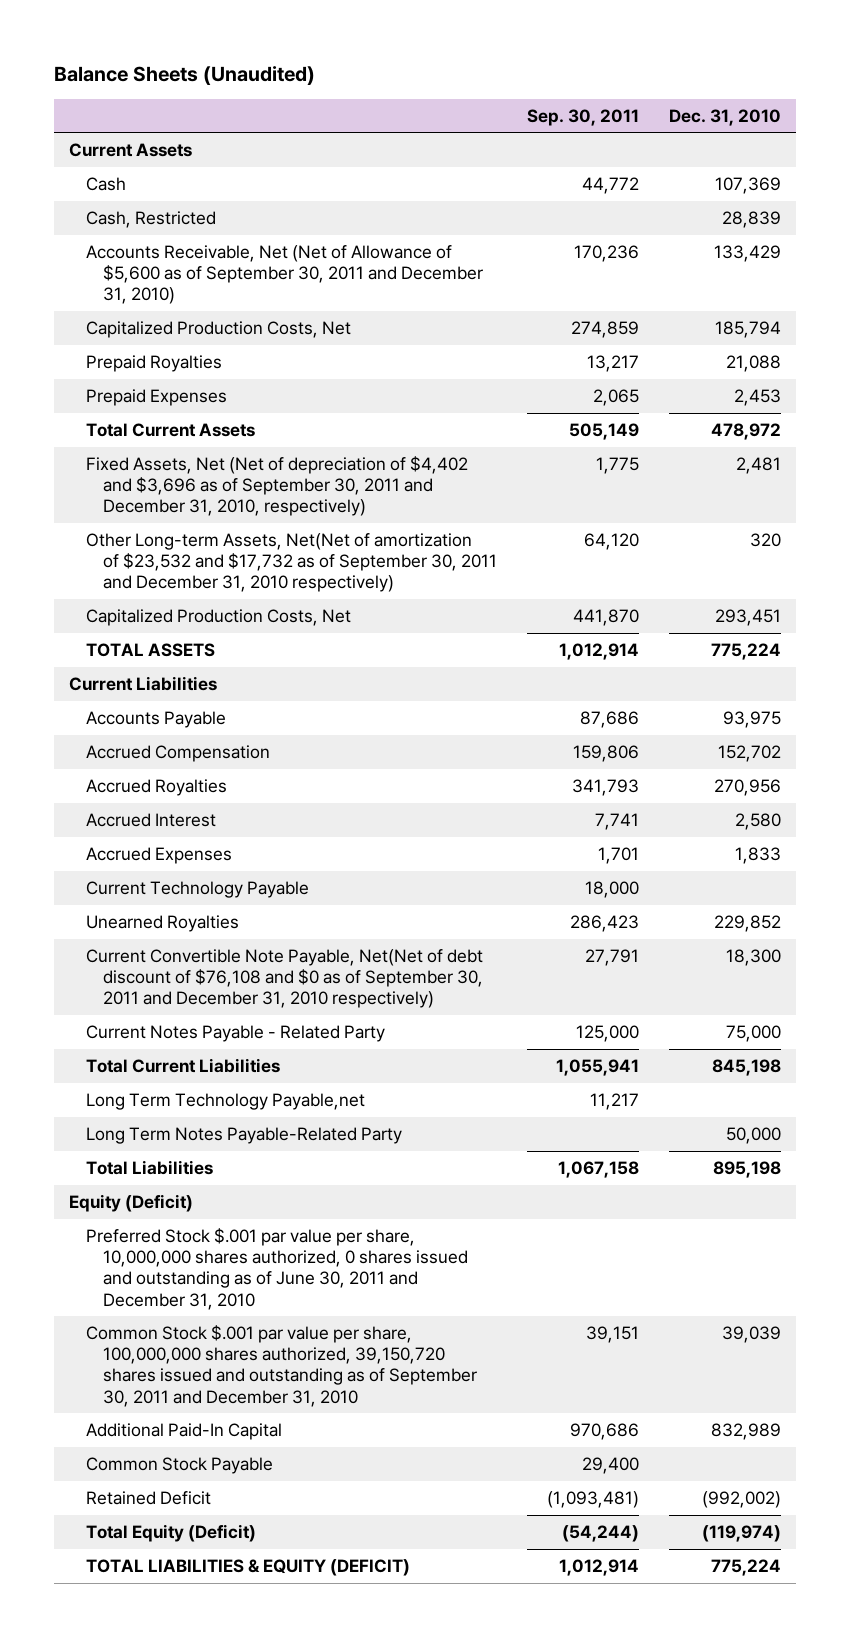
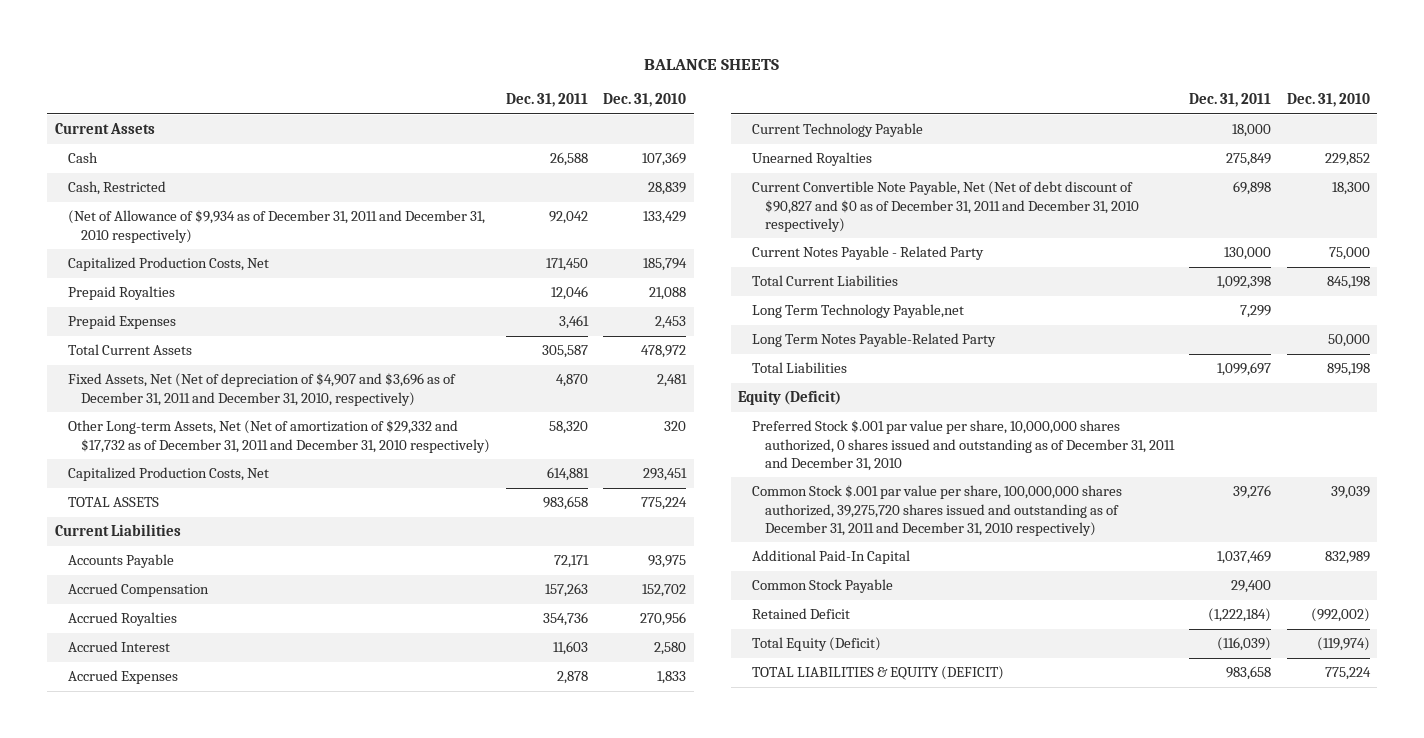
[54,66,316,86] Balance Sheets (Unaudited) -> [644,59,780,71] BALANCE SHEETS
[527,108,640,126] Sep. 30, 2011 -> none
none -> [505,93,588,108] Dec. 31, 2011
[86,245,484,305] Accounts Receivable, Net (Net of Allowance of $5,600 as of September 30, 2011 and December 31, 2010) -> [67,210,485,243] (Net of Allowance of $9,934 as of December 31, 2011 and December 31, 2010 respectively)
[86,456,469,517] Fixed Assets, Net (Net of depreciation of $4,402 and $3,696 as of September 30, 2011 and December 31, 2010, respectively) -> [67,373,456,406] Fixed Assets, Net (Net of depreciation of $4,907 and $3,696 as of December 31, 2011 and December 31, 2010, respectively)
[86,533,498,593] Other Long-term Assets, Net(Net of amortization of $23,532 and $17,732 as of September 30, 2011 and December 31, 2010 respectively) -> [67,420,491,453] Other Long-term Assets, Net (Net of amortization of $29,332 and $17,732 as of December 31, 2011 and December 31, 2010 respectively)
[86,949,484,1009] Current Convertible Note Payable, Net(Net of debt discount of $76,108 and $0 as of September 30, 2011 and December 31, 2010 respectively) -> [751,181,1139,232] Current Convertible Note Payable, Net (Net of debt discount of $90,827 and $0 as of December 31, 2011 and December 31, 2010 respectively)
[86,1228,469,1310] Preferred Stock $.001 par value per share, 10,000,000 shares authorized, 0 shares issued and outstanding as of June 30, 2011 and December 31, 2010 -> [751,420,1175,471] Preferred Stock $.001 par value per share, 10,000,000 shares authorized, 0 shares issued and outstanding as of December 31, 2011 and December 31, 2010
[86,1325,478,1407] Common Stock $.001 par value per share, 100,000,000 shares authorized, 39,150,720 shares issued and outstanding as of September 30, 2011 and December 31, 2010 -> [751,485,1122,536] Common Stock $.001 par value per share, 100,000,000 shares authorized, 39,275,720 shares issued and outstanding as of December 31, 2011 and December 31, 2010 respectively)

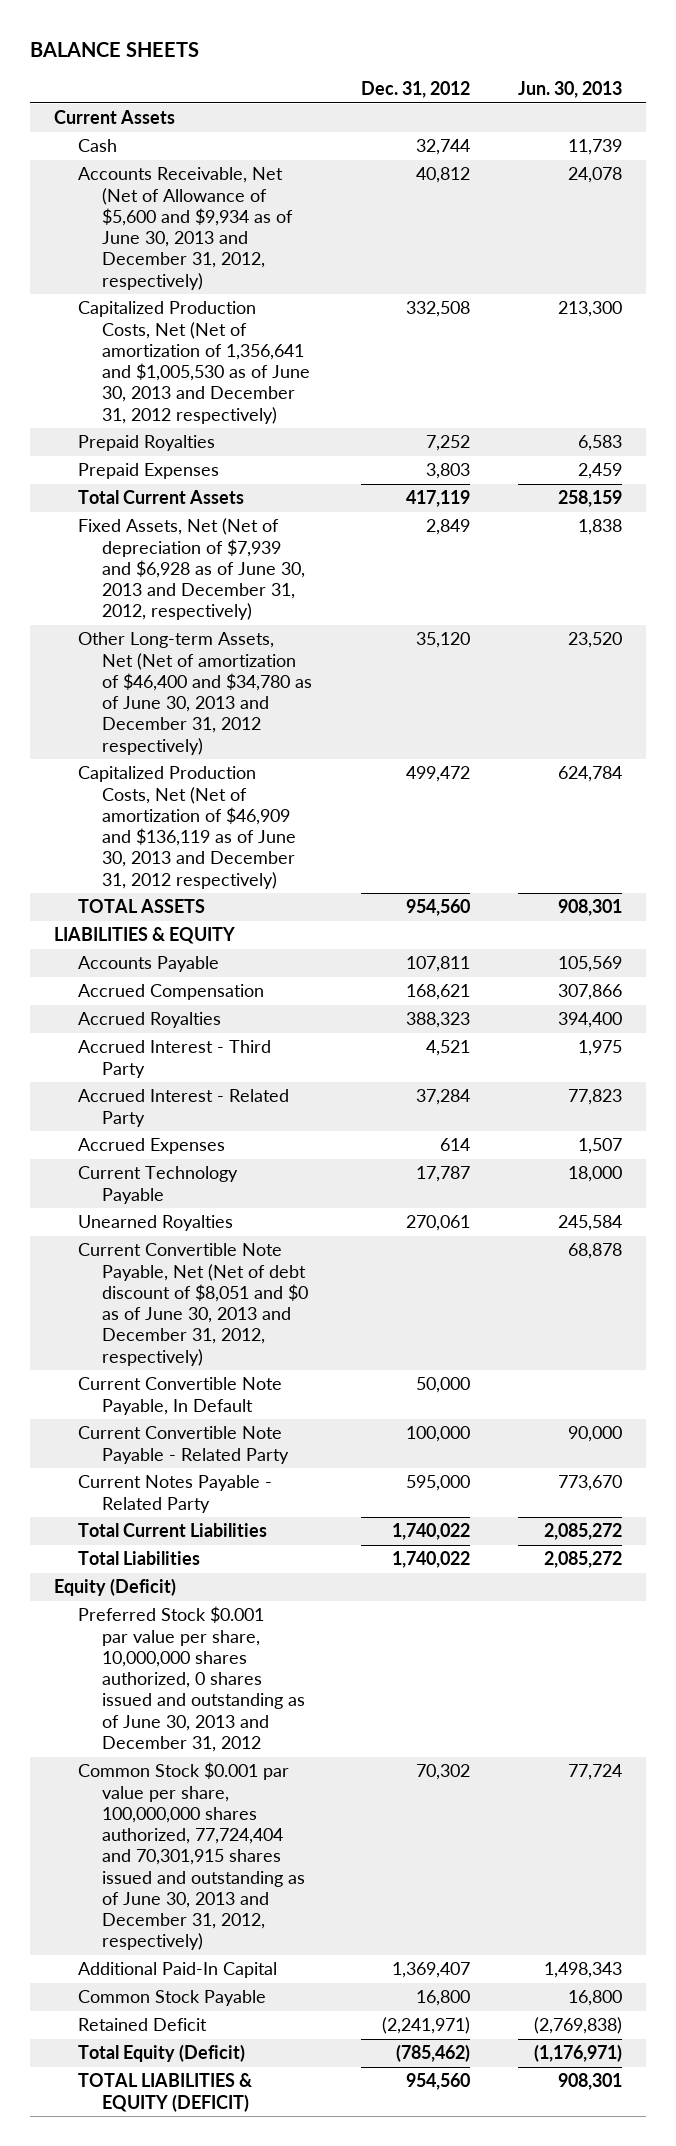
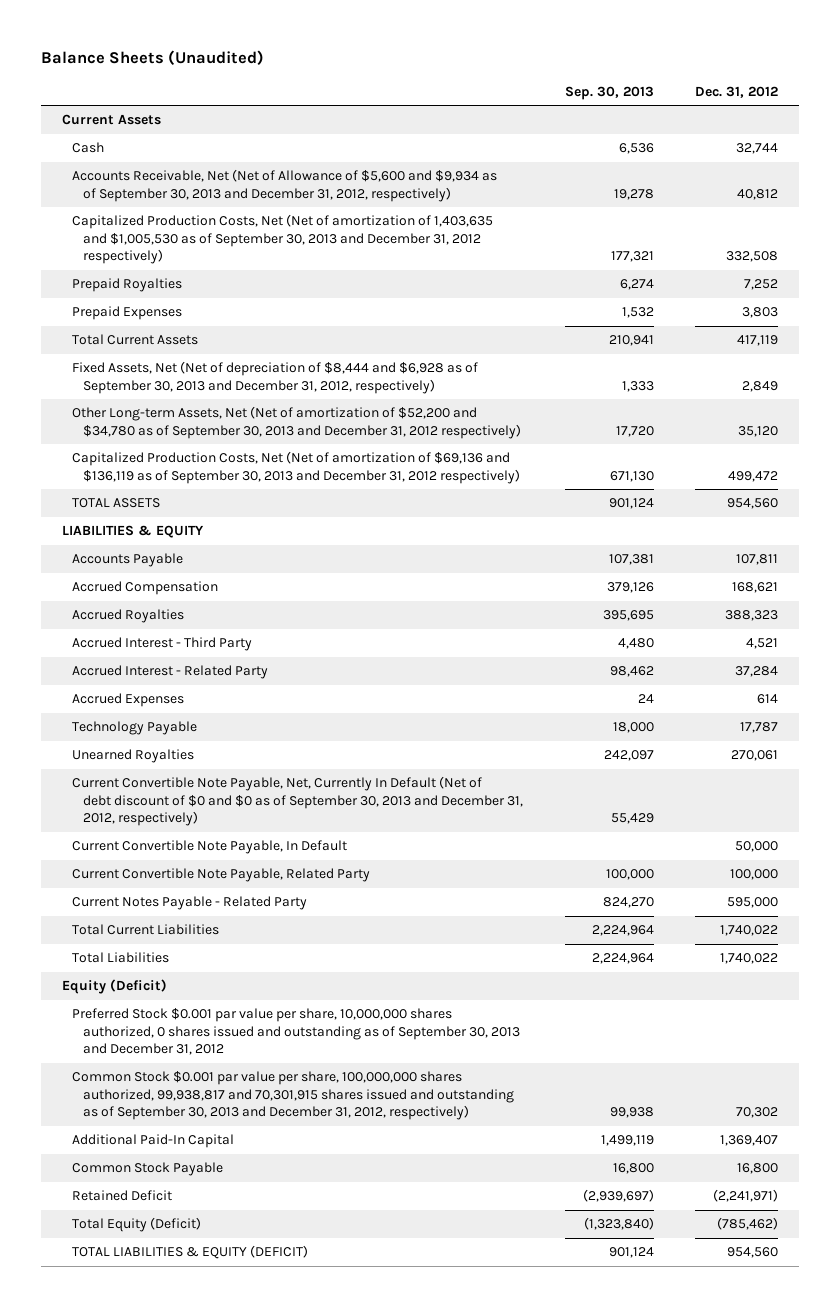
[29,41,199,57] BALANCE SHEETS -> [41,50,265,66] Balance Sheets (Unaudited)
[518,80,623,98] Jun. 30, 2013 -> none
none -> [564,85,654,100] Sep. 30, 2013
[78,167,294,290] Accounts Receivable, Net (Net of Allowance of $5,600 and $9,934 as of June 30, 2013 and December 31, 2012, respectively) -> [72,169,498,202] Accounts Receivable, Net (Net of Allowance of $5,600 and $9,934 as of September 30, 2013 and December 31, 2012, respectively)
[78,301,311,424] Capitalized Production Costs, Net (Net of amortization of 1,356,641 and $1,005,530 as of June 30, 2013 and December 31, 2012 respectively) -> [72,214,494,265] Capitalized Production Costs, Net (Net of amortization of 1,403,635 and $1,005,530 as of September 30, 2013 and December 31, 2012 respectively)
[78,518,306,621] Fixed Assets, Net (Net of depreciation of $7,939 and $6,928 as of June 30, 2013 and December 31, 2012, respectively) -> [72,361,479,394] Fixed Assets, Net (Net of depreciation of $8,444 and $6,928 as of September 30, 2013 and December 31, 2012, respectively)
[78,632,313,755] Other Long-term Assets, Net (Net of amortization of $46,400 and $34,780 as of June 30, 2013 and December 31, 2012 respectively) -> [72,406,521,439] Other Long-term Assets, Net (Net of amortization of $52,200 and $34,780 as of September 30, 2013 and December 31, 2012 respectively)
[78,766,297,889] Capitalized Production Costs, Net (Net of amortization of $46,909 and $136,119 as of June 30, 2013 and December 31, 2012 respectively) -> [72,451,520,484] Capitalized Production Costs, Net (Net of amortization of $69,136 and $136,119 as of September 30, 2013 and December 31, 2012 respectively)
[78,1166,239,1204] Current Technology Payable -> [72,721,198,736] Technology Payable
[78,1243,309,1366] Current Convertible Note Payable, Net (Net of debt discount of $8,051 and $0 as of June 30, 2013 and December 31, 2012, respectively) -> [72,776,523,827] Current Convertible Note Payable, Net, Currently In Default (Net of debt discount of $0 and $0 as of September 30, 2013 and December 31, 2012, respectively)
[78,1426,290,1464] Current Convertible Note Payable - Related Party -> [72,868,371,883] Current Convertible Note Payable, Related Party
[78,1606,306,1752] Preferred Stock $0.001 par value per share, 10,000,000 shares authorized, 0 shares issued and outstanding as of June 30, 2013 and December 31, 2012 -> [72,1008,520,1056] Preferred Stock $0.001 par value per share, 10,000,000 shares authorized, 0 shares issued and outstanding as of September 30, 2013 and December 31, 2012
[78,1762,306,1951] Common Stock $0.001 par value per share, 100,000,000 shares authorized, 77,724,404 and 70,301,915 shares issued and outstanding as of June 30, 2013 and December 31, 2012, respectively) -> [72,1071,514,1121] Common Stock $0.001 par value per share, 100,000,000 shares authorized, 99,938,817 and 70,301,915 shares issued and outstanding as of September 30, 2013 and December 31, 2012, respectively)

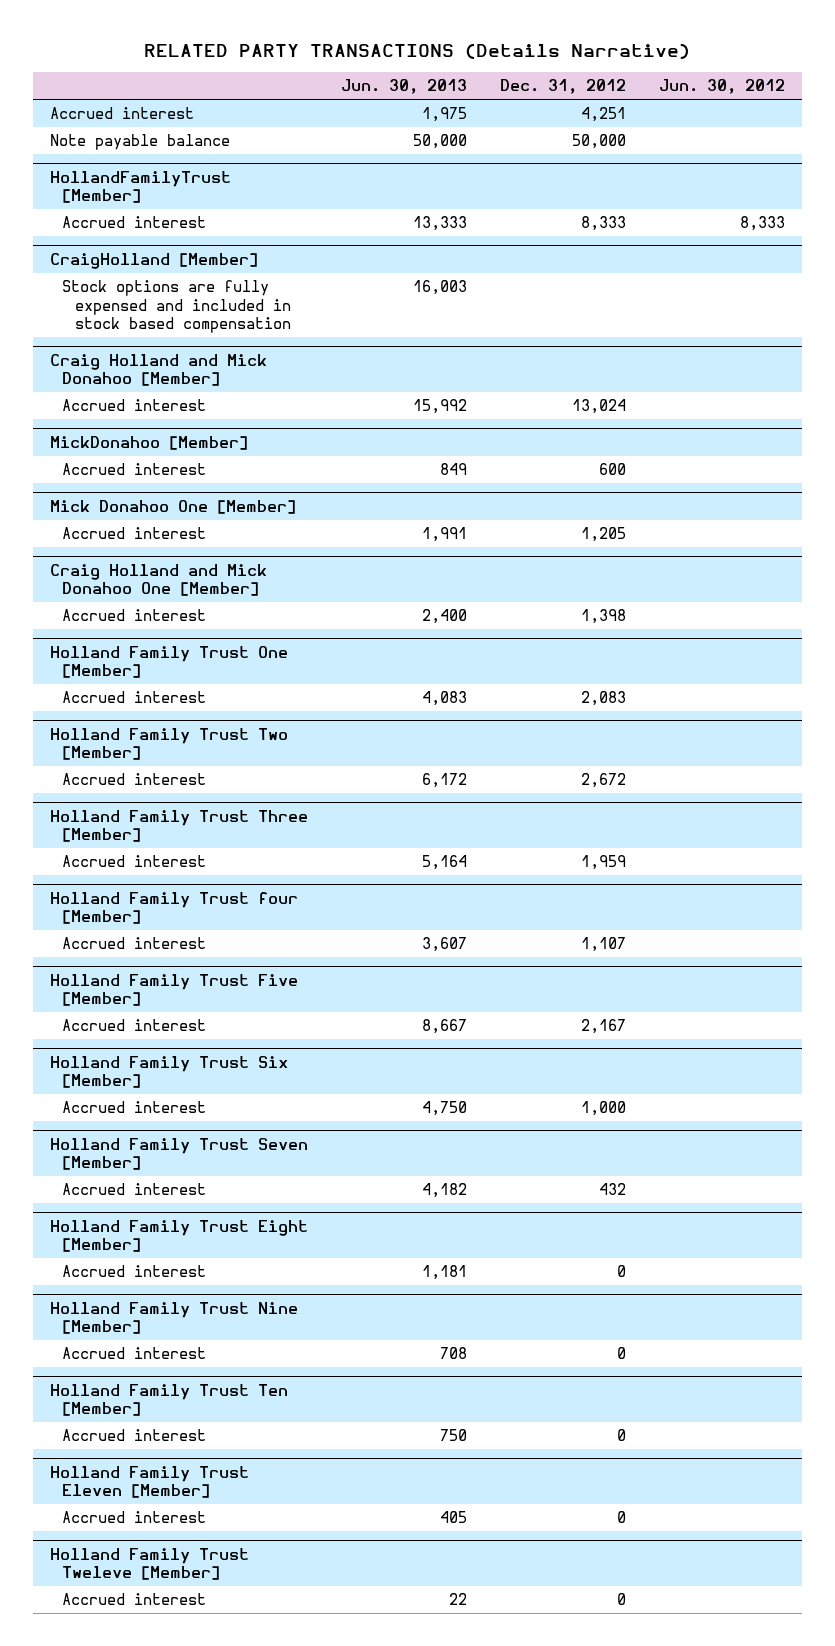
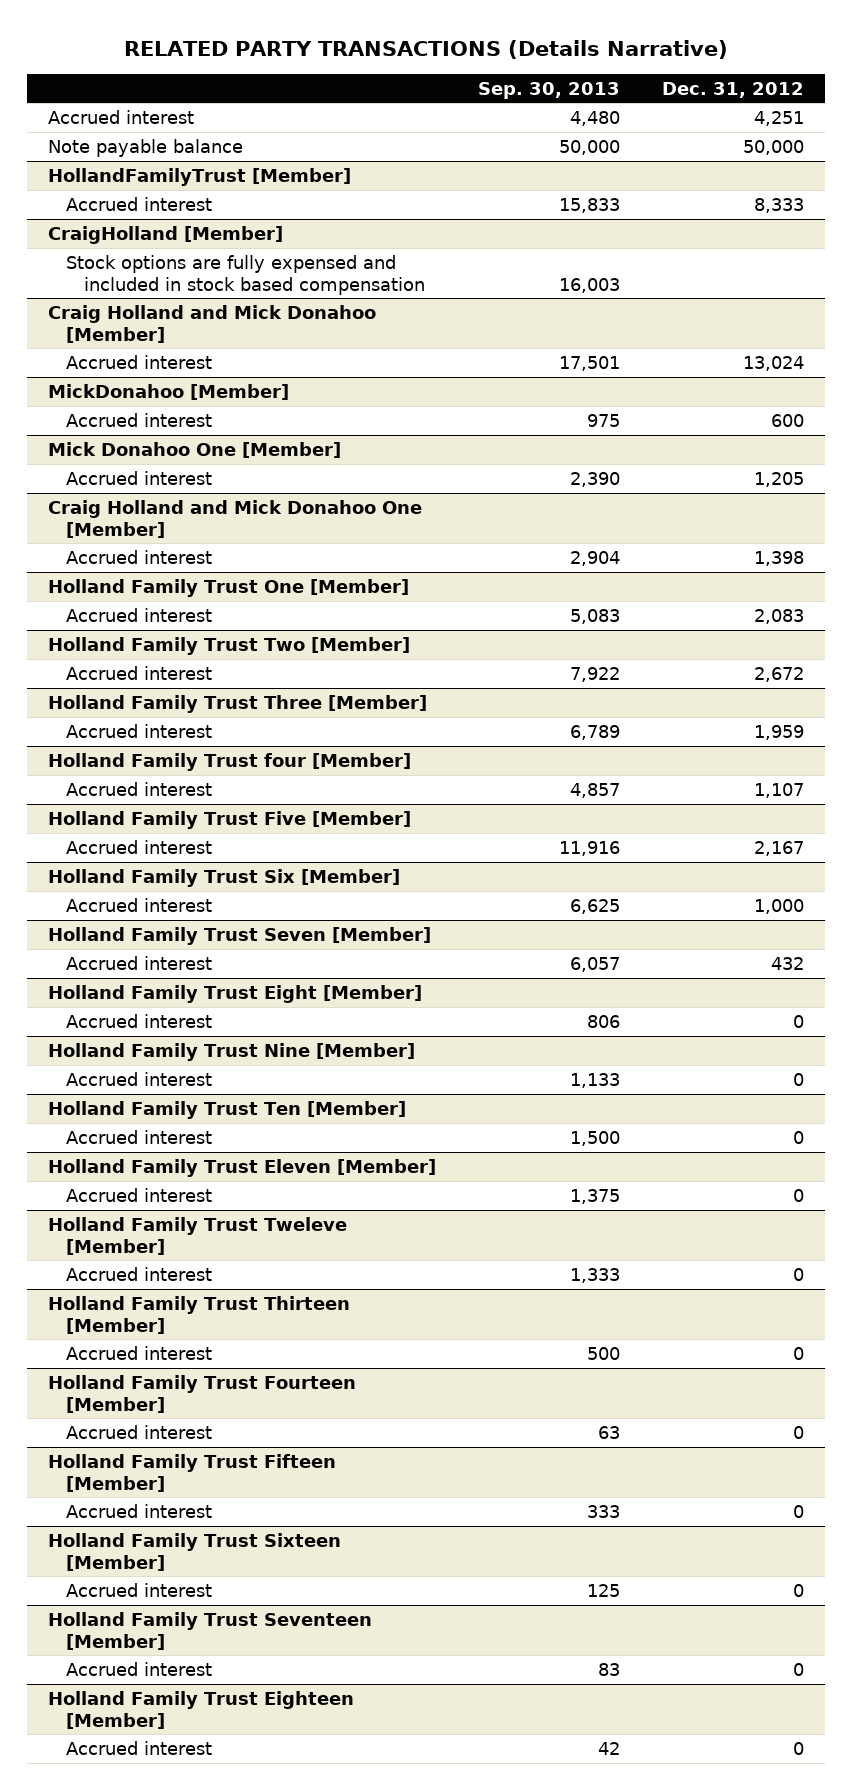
[340,79,467,95] Jun. 30, 2013 -> none
[659,79,786,95] Jun. 30, 2012 -> none
none -> [478,81,621,99] Sep. 30, 2013
none -> [48,1295,351,1334] Holland Family Trust Thirteen [Member]
none -> [66,1345,213,1360] Accrued interest
none -> [48,1374,357,1413] Holland Family Trust Fourteen [Member]
none -> [66,1424,213,1439] Accrued interest
none -> [48,1453,337,1492] Holland Family Trust Fifteen [Member]
none -> [66,1503,213,1518] Accrued interest
none -> [48,1532,342,1571] Holland Family Trust Sixteen [Member]
none -> [66,1582,213,1597] Accrued interest
none -> [48,1611,373,1650] Holland Family Trust Seventeen [Member]
none -> [66,1661,213,1676] Accrued interest
none -> [48,1690,355,1729] Holland Family Trust Eighteen [Member]
none -> [66,1740,213,1755] Accrued interest

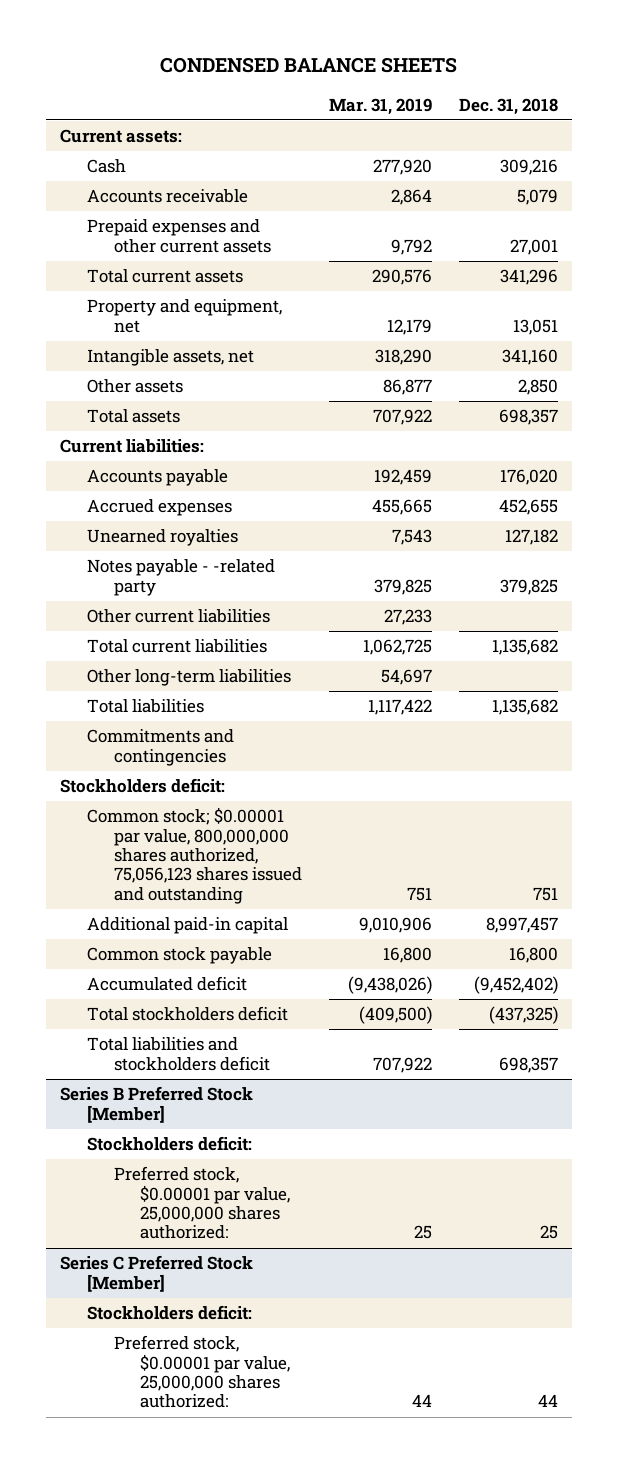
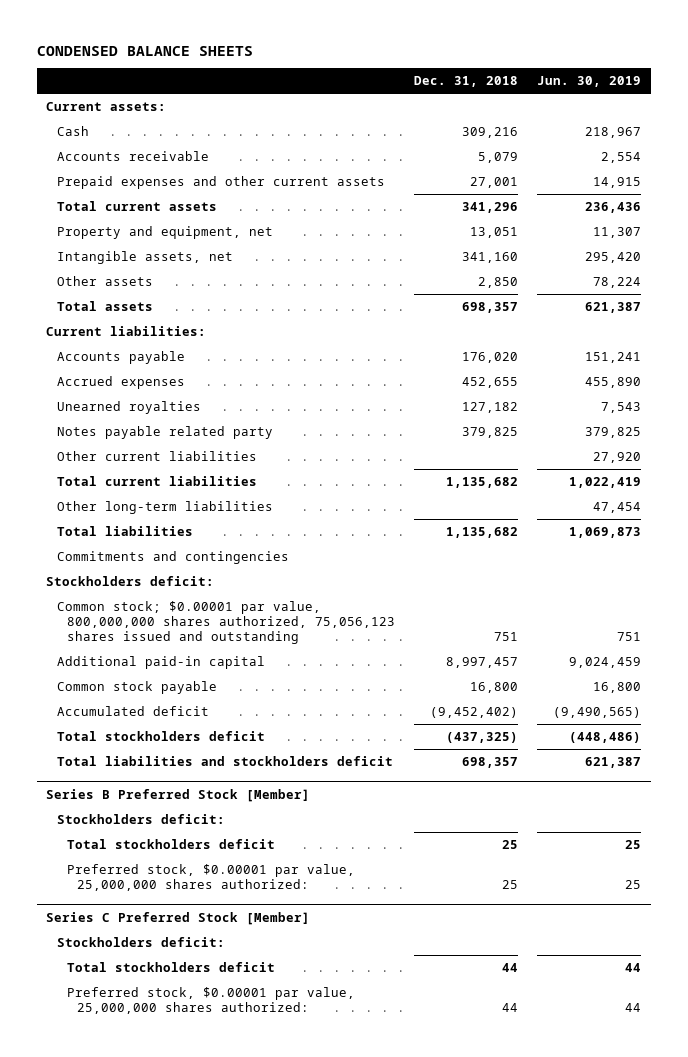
[328,97,432,115] Mar. 31, 2019 -> none
none -> [537,76,642,88] Jun. 30, 2019
[86,559,275,596] Notes payable - -related party -> [56,425,273,439] Notes payable related party
none -> [66,838,275,849] Total stockholders deficit
none -> [66,961,275,972] Total stockholders deficit

